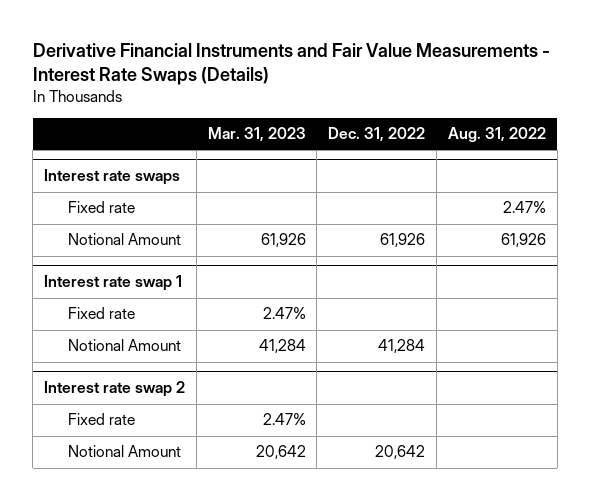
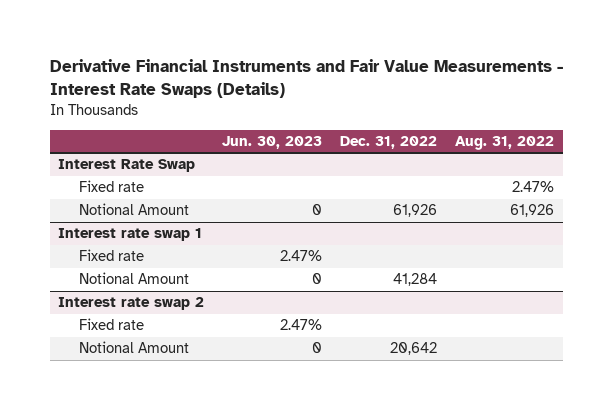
[207,127,306,143] Mar. 31, 2023 -> none
none -> [222,135,323,149] Jun. 30, 2023
[43,169,180,186] Interest rate swaps -> [58,159,196,173] Interest Rate Swap

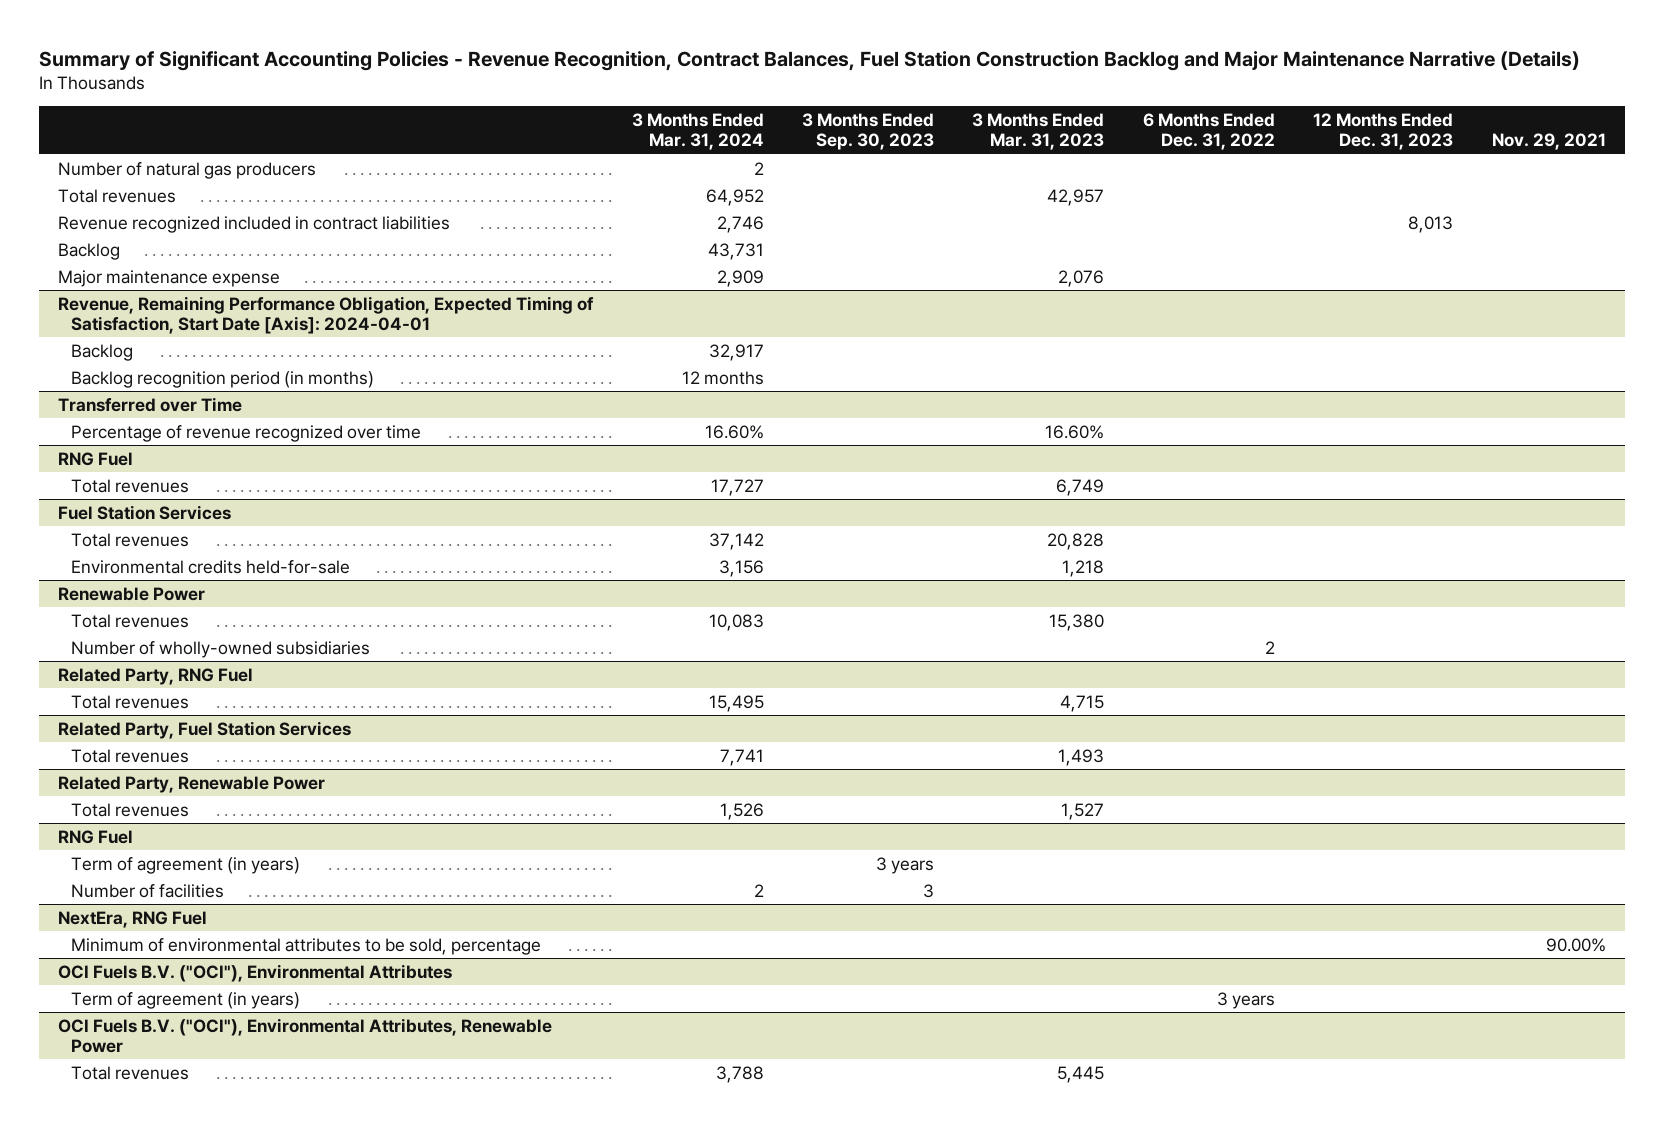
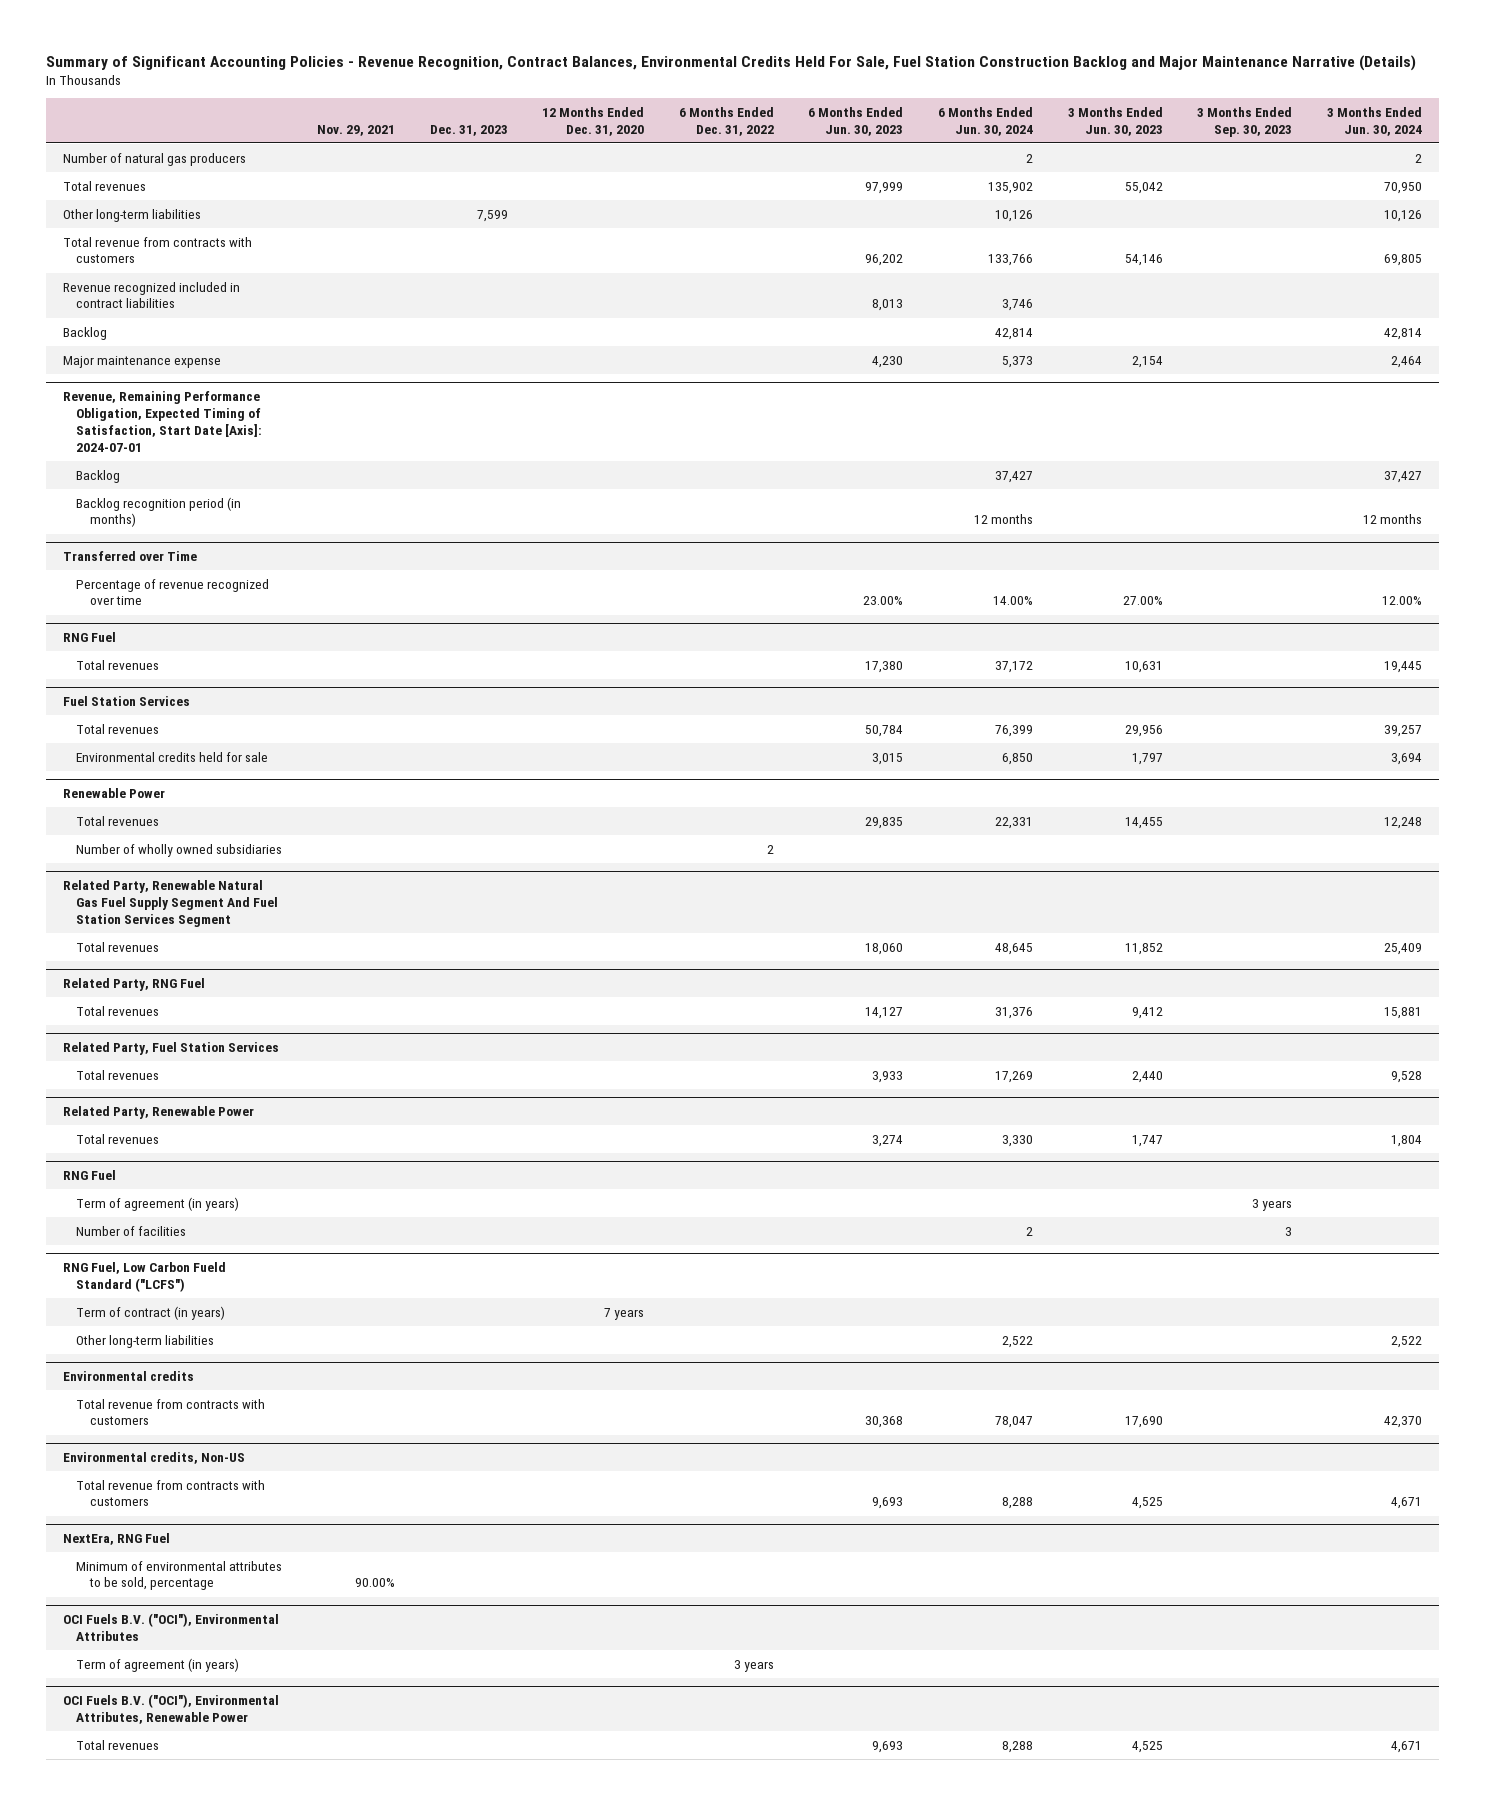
[38,50,1580,71] Summary of Significant Accounting Policies - Revenue Recognition, Contract Balances, Fuel Station Construction Backlog and Major Maintenance Narrative (Details) -> [45,54,1416,71] Summary of Significant Accounting Policies - Revenue Recognition, Contract Balances, Environmental Credits Held For Sale, Fuel Station Construction Backlog and Major Maintenance Narrative (Details)
[631,113,764,151] 3 Months Ended Mar. 31, 2024 -> none
[972,113,1105,151] 3 Months Ended Mar. 31, 2023 -> none
[1313,113,1454,151] 12 Months Ended Dec. 31, 2023 -> none
none -> [429,124,508,136] Dec. 31, 2023
none -> [542,107,645,136] 12 Months Ended Dec. 31, 2020
none -> [808,107,904,136] 6 Months Ended Jun. 30, 2023
none -> [937,107,1033,136] 6 Months Ended Jun. 30, 2024
none -> [1067,107,1163,136] 3 Months Ended Jun. 30, 2023
none -> [1326,107,1422,136] 3 Months Ended Jun. 30, 2024
none -> [63,208,202,222] Other long-term liabilities
none -> [63,236,253,264] Total revenue from contracts with customers
[58,295,595,335] Revenue, Remaining Performance Obligation, Expected Timing of Satisfaction, Start Date [Axis]: 2024-04-01 -> none
[71,343,134,361] Backlog -> none
[71,370,375,388] Backlog recognition period (in months) -> none
none -> [63,391,263,452] Revenue, Remaining Performance Obligation, Expected Timing of Satisfaction, Start Date [Axis]: 2024-07-01
none -> [76,469,121,483] Backlog
none -> [76,496,242,528] Backlog recognition period (in months)
[71,559,351,574] Environmental credits held-for-sale -> [76,751,269,762] Environmental credits held for sale
[71,640,371,658] Number of wholly-owned subsidiaries -> [76,843,283,857] Number of wholly owned subsidiaries
none -> [63,880,279,927] Related Party, Renewable Natural Gas Fuel Supply Segment And Fuel Station Services Segment
none -> [76,941,160,952] Total revenues
none -> [63,1262,227,1292] RNG Fuel, Low Carbon Fueld Standard ("LCFS")
none -> [76,1305,226,1320] Term of contract (in years)
none -> [76,1334,215,1348] Other long-term liabilities
none -> [63,1371,195,1382] Environmental credits
none -> [76,1398,266,1426] Total revenue from contracts with customers
none -> [63,1452,246,1465] Environmental credits, Non-US
none -> [76,1479,266,1507] Total revenue from contracts with customers

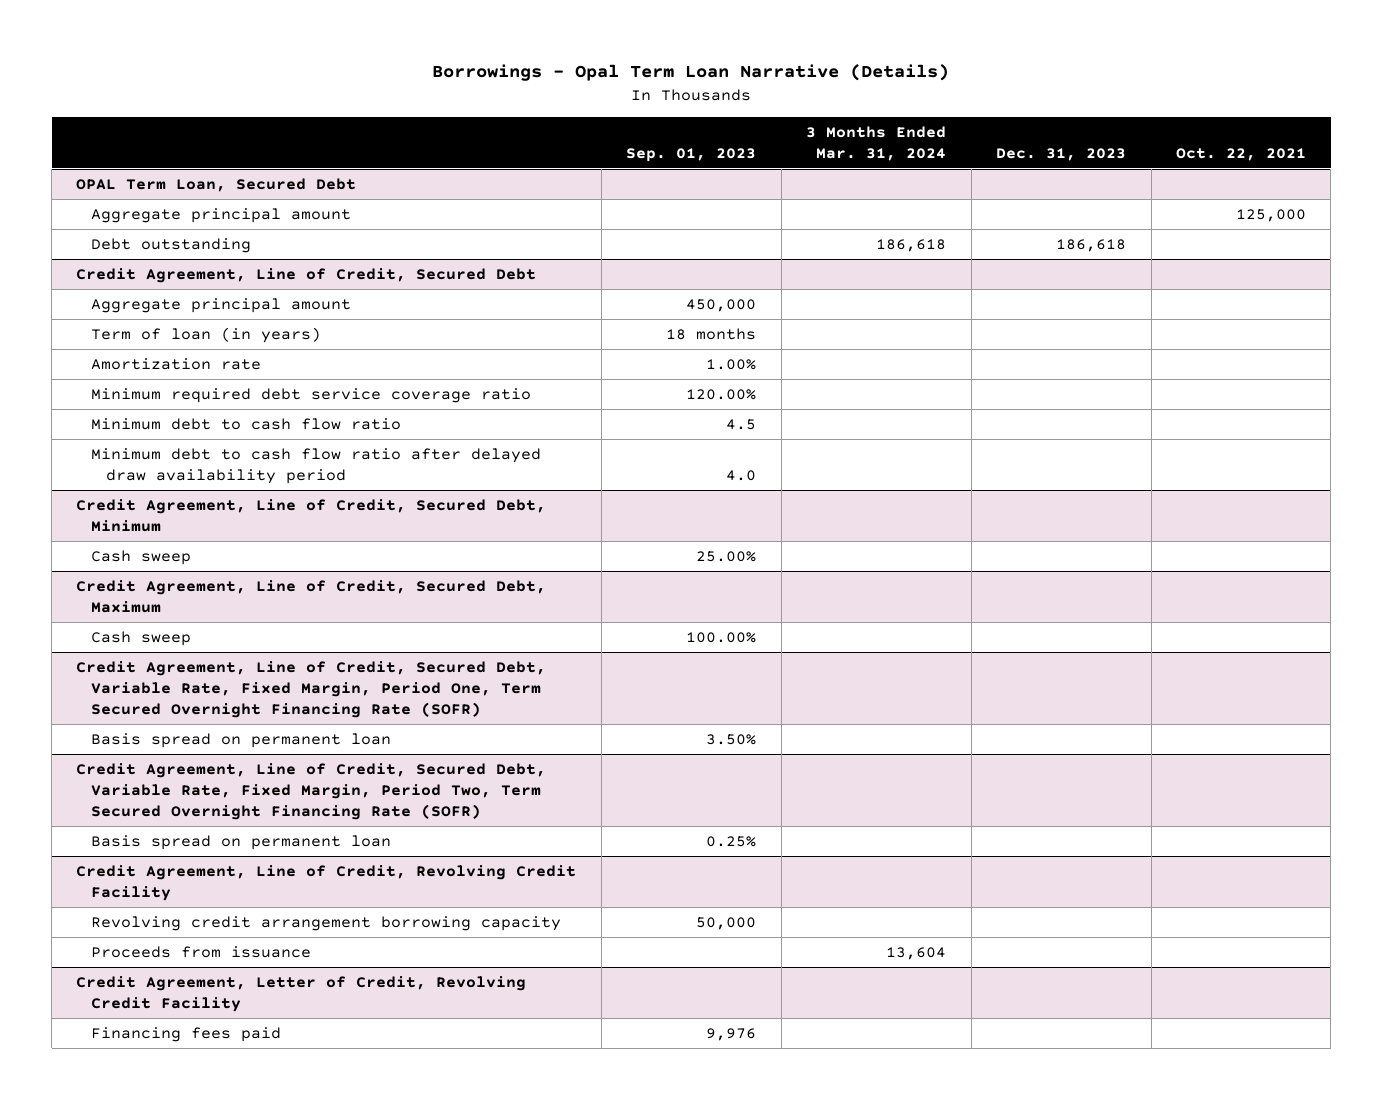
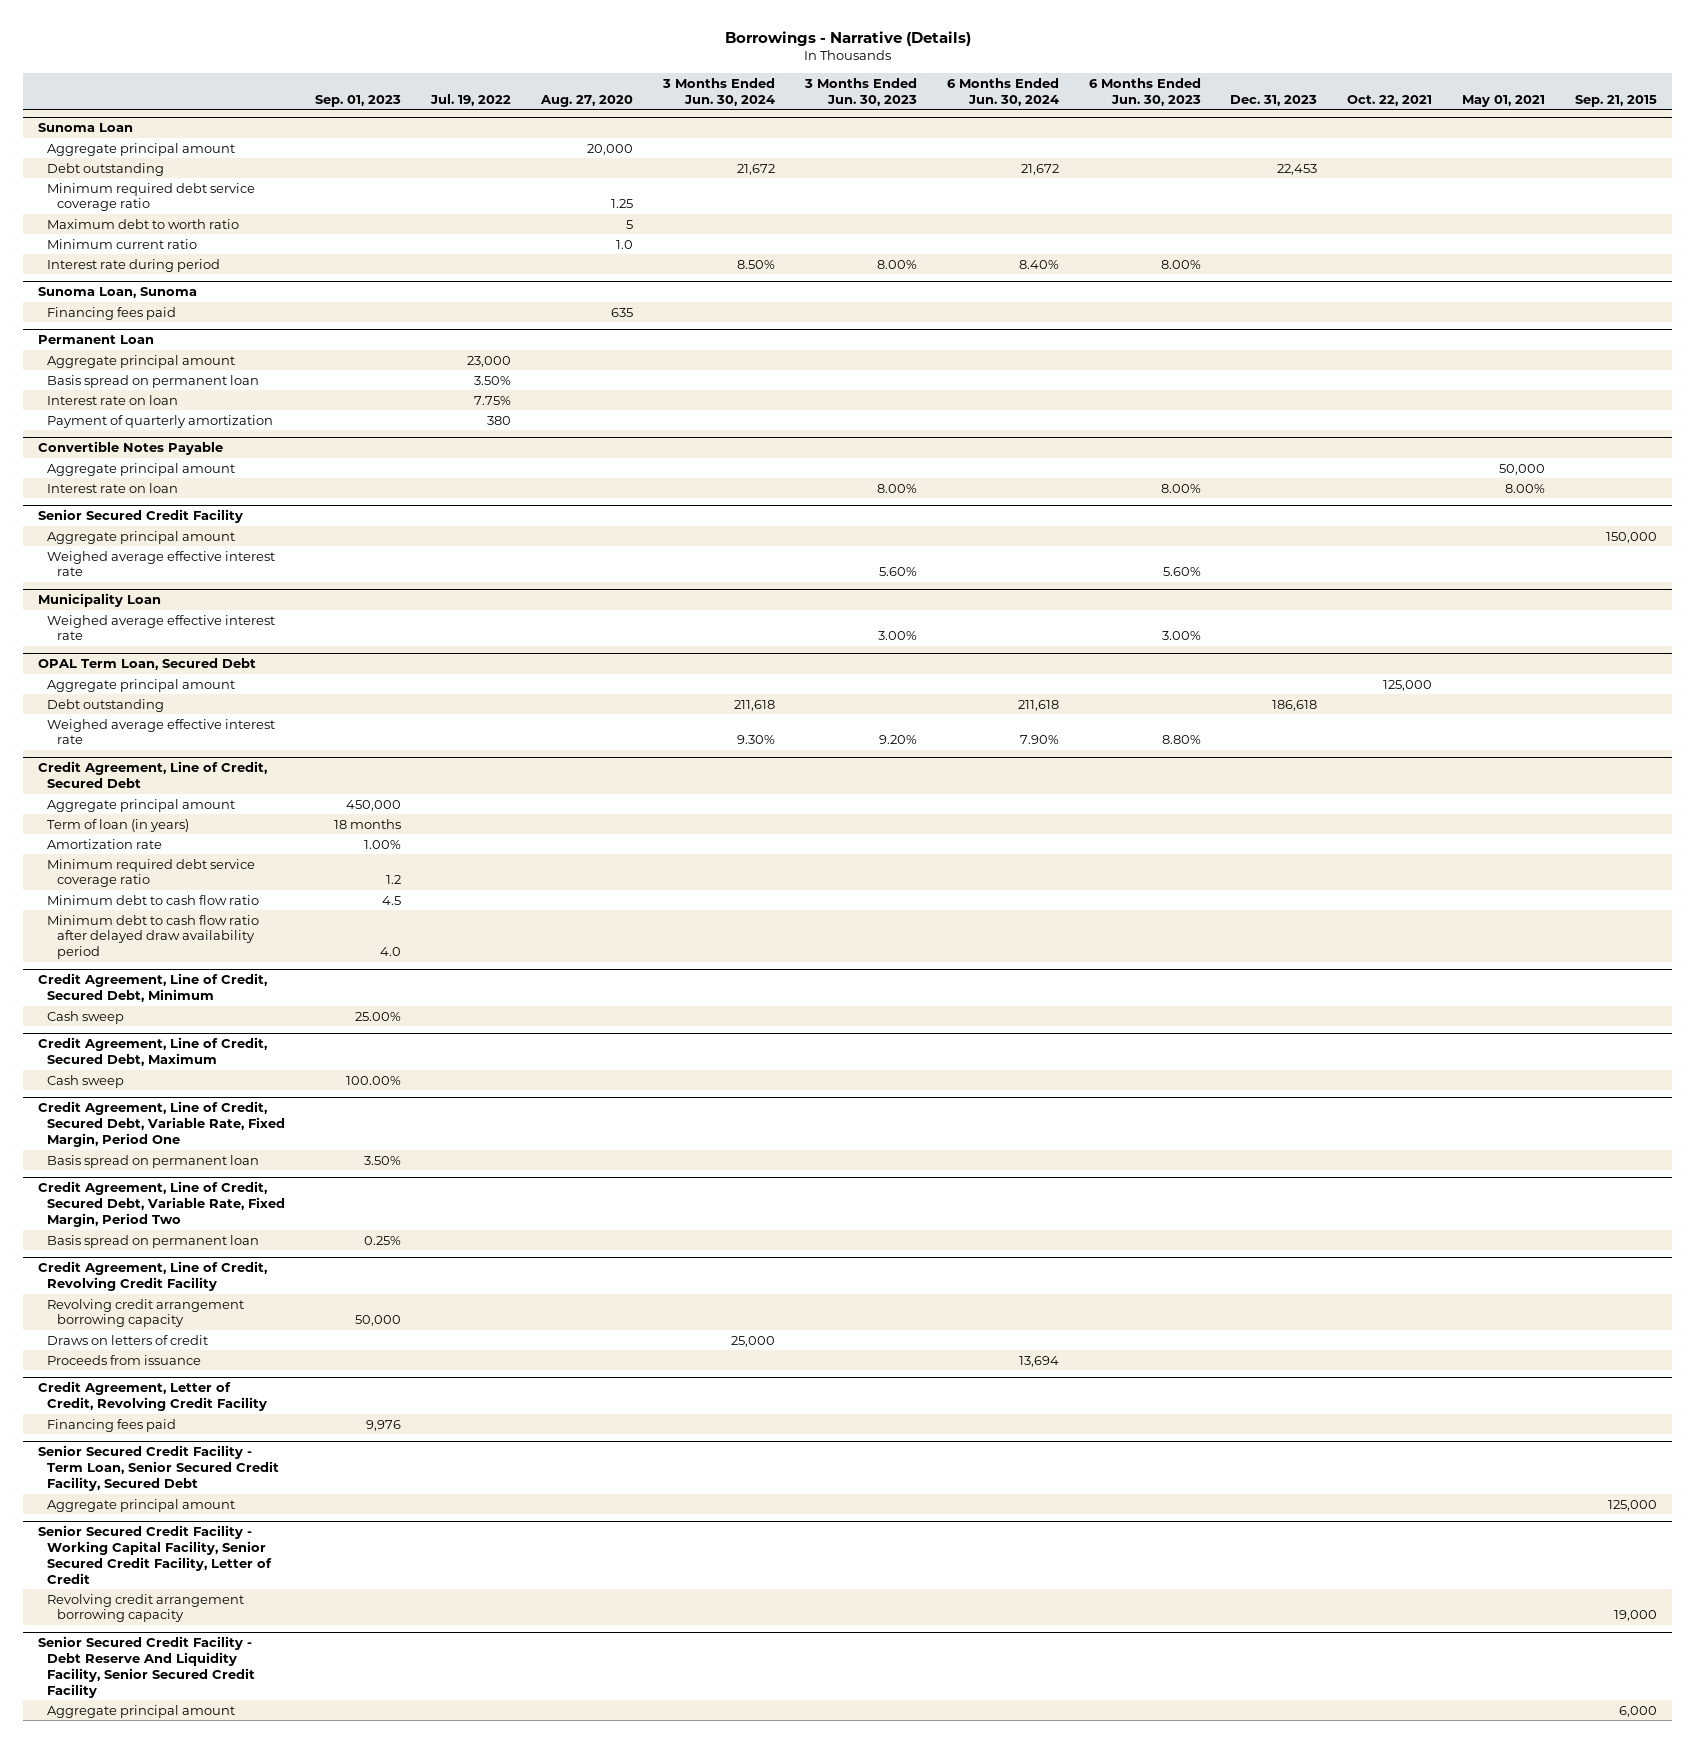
[432,64,950,82] Borrowings - Opal Term Loan Narrative (Details) -> [724,31,971,47] Borrowings - Narrative (Details)
[806,125,947,161] 3 Months Ended Mar. 31, 2024 -> none
none -> [430,93,512,106] Jul. 19, 2022
none -> [540,94,634,107] Aug. 27, 2020
none -> [661,77,775,106] 3 Months Ended Jun. 30, 2024
none -> [803,77,917,106] 3 Months Ended Jun. 30, 2023
none -> [946,77,1059,106] 6 Months Ended Jun. 30, 2024
none -> [1088,77,1201,106] 6 Months Ended Jun. 30, 2023
none -> [1462,94,1546,107] May 01, 2021
none -> [1574,94,1657,107] Sep. 21, 2015
none -> [38,123,134,133] Sunoma Loan
none -> [47,142,236,156] Aggregate principal amount
none -> [47,162,165,176] Debt outstanding
none -> [47,182,256,212] Minimum required debt service coverage ratio
none -> [47,218,240,229] Maximum debt to worth ratio
none -> [47,238,198,249] Minimum current ratio
none -> [47,258,221,272] Interest rate during period
none -> [38,287,198,299] Sunoma Loan, Sunoma
none -> [47,306,177,320] Financing fees paid
none -> [38,335,155,345] Permanent Loan
none -> [47,354,236,368] Aggregate principal amount
none -> [47,374,260,388] Basis spread on permanent loan
none -> [47,394,179,405] Interest rate on loan
none -> [47,414,274,428] Payment of quarterly amortization
none -> [38,441,224,456] Convertible Notes Payable
none -> [47,462,236,476] Aggregate principal amount
none -> [47,482,179,493] Interest rate on loan
none -> [38,509,244,524] Senior Secured Credit Facility
none -> [47,530,236,544] Aggregate principal amount
none -> [47,550,276,577] Weighed average effective interest rate
none -> [38,593,162,608] Municipality Loan
none -> [47,614,276,641] Weighed average effective interest rate
none -> [47,718,276,745] Weighed average effective interest rate
[686,389,757,401] 120.00% -> [386,875,402,885] 1.2
[76,661,547,718] Credit Agreement, Line of Credit, Secured Debt, Variable Rate, Fixed Margin, Period One, Term Secured Overnight Financing Rate (SOFR) -> [38,1101,286,1148] Credit Agreement, Line of Credit, Secured Debt, Variable Rate, Fixed Margin, Period One
[76,763,547,820] Credit Agreement, Line of Credit, Secured Debt, Variable Rate, Fixed Margin, Period Two, Term Secured Overnight Financing Rate (SOFR) -> [38,1181,286,1228] Credit Agreement, Line of Credit, Secured Debt, Variable Rate, Fixed Margin, Period Two
none -> [47,1334,209,1345] Draws on letters of credit
none -> [38,1445,280,1492] Senior Secured Credit Facility - Term Loan, Senior Secured Credit Facility, Secured Debt
none -> [47,1498,236,1512] Aggregate principal amount
none -> [38,1525,273,1584] Senior Secured Credit Facility - Working Capital Facility, Senior Secured Credit Facility, Letter of Credit
none -> [47,1593,245,1623] Revolving credit arrangement borrowing capacity
none -> [38,1636,256,1698] Senior Secured Credit Facility - Debt Reserve And Liquidity Facility, Senior Secured Credit Facility
none -> [47,1704,236,1718] Aggregate principal amount

